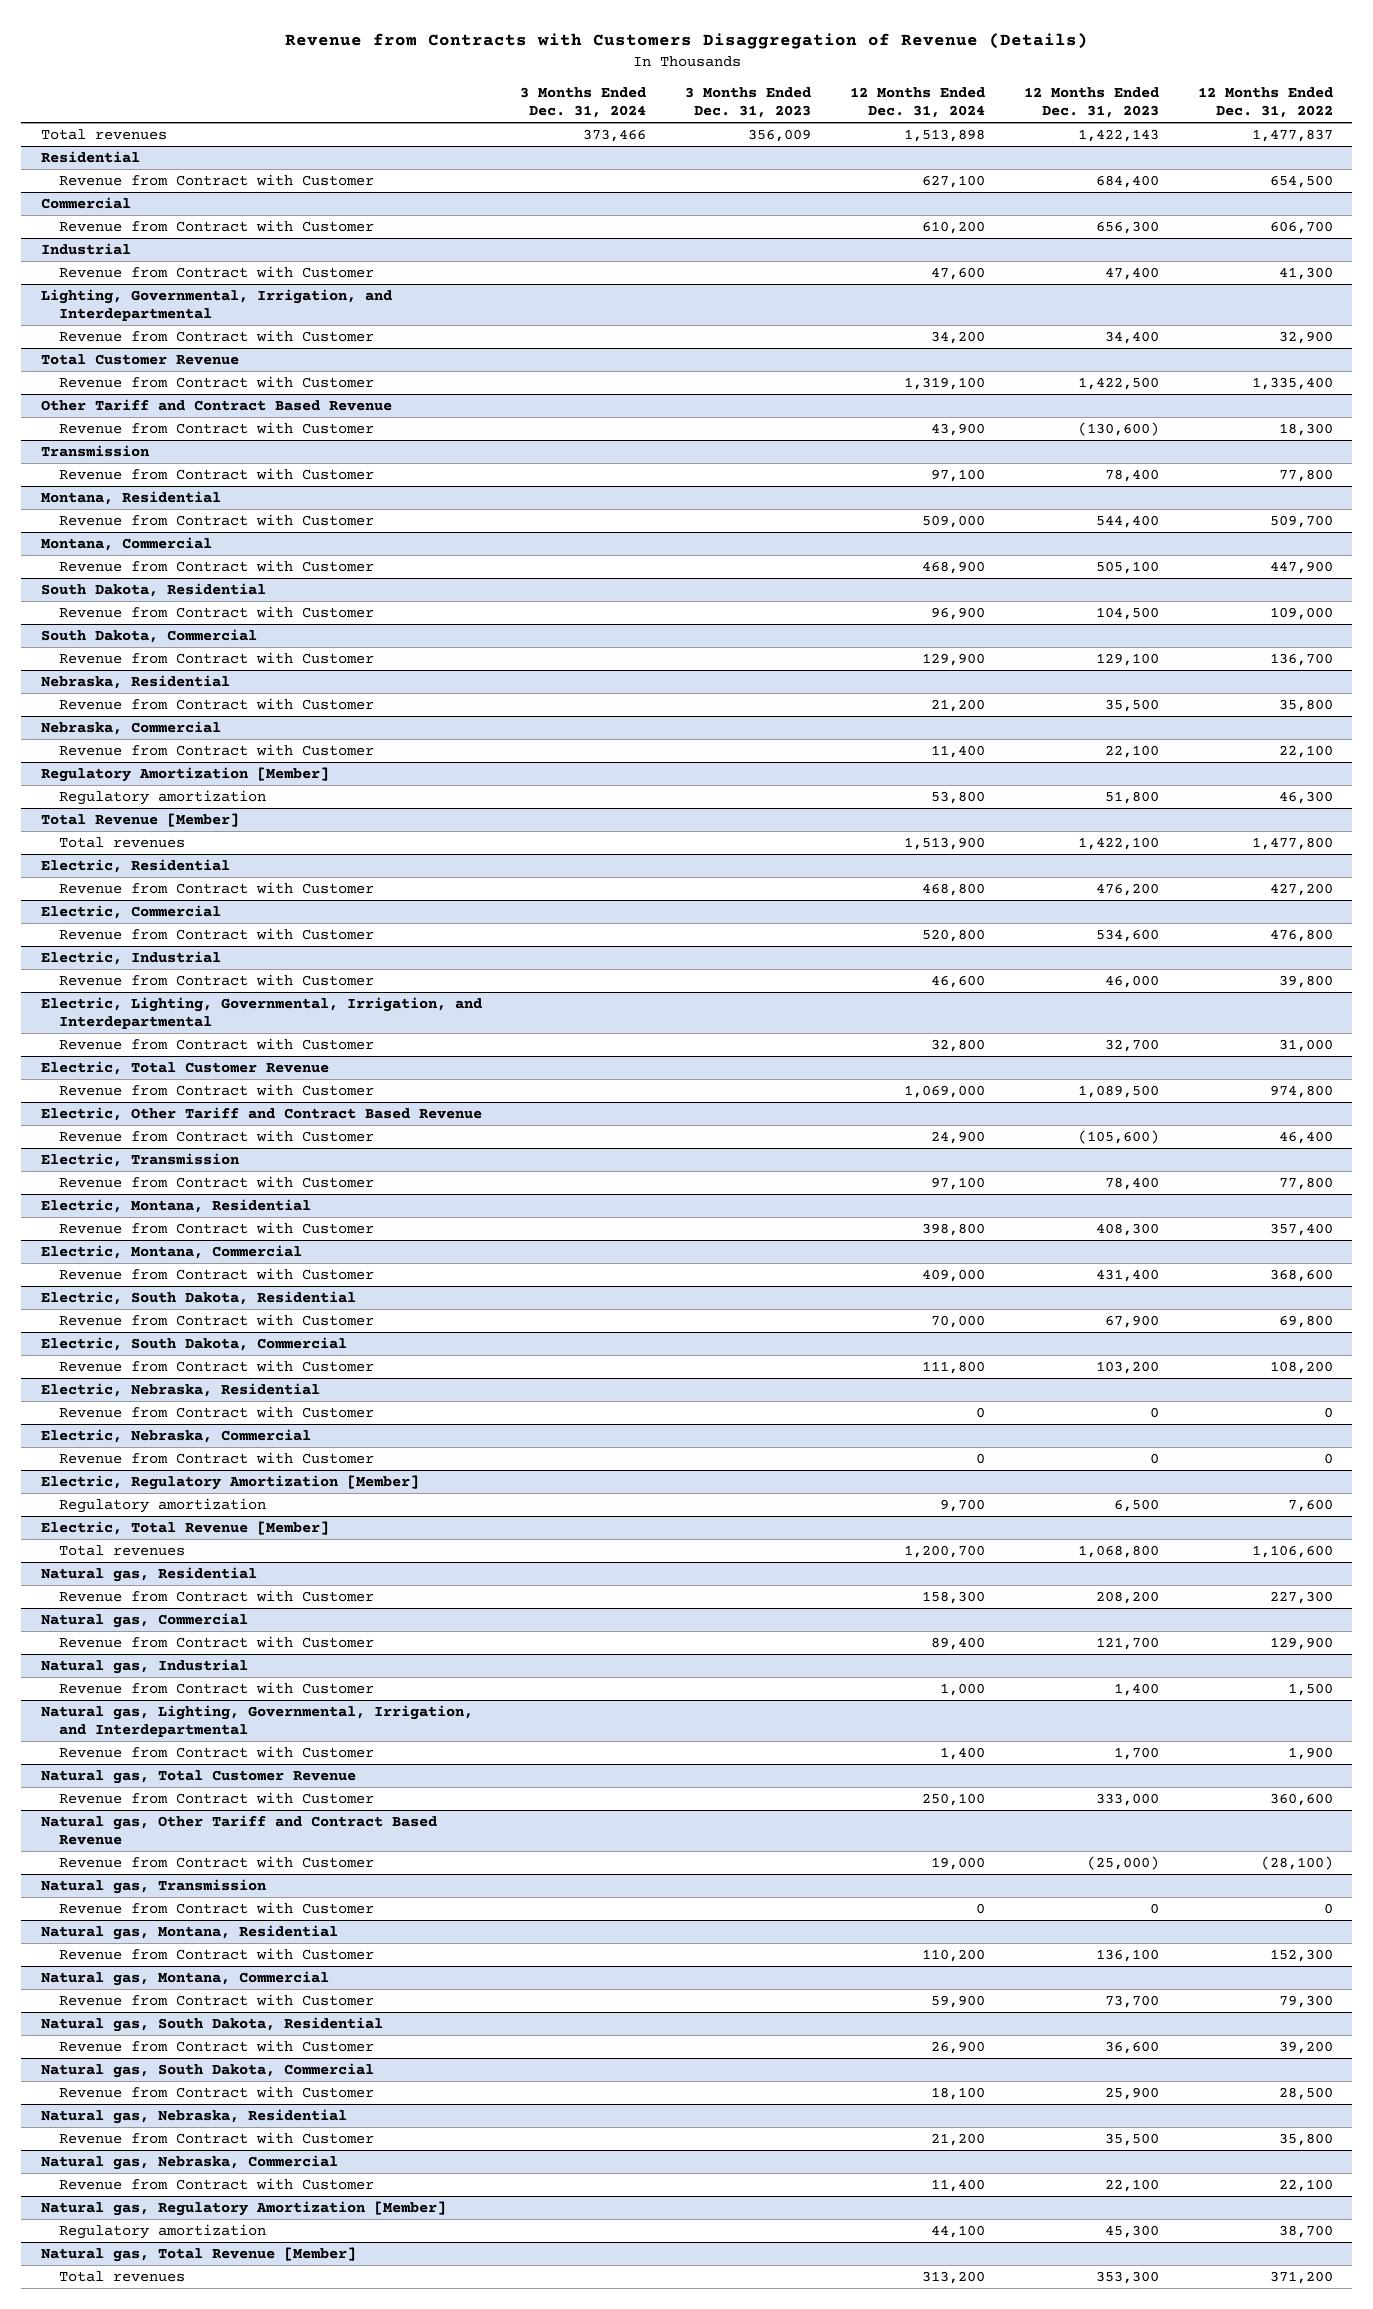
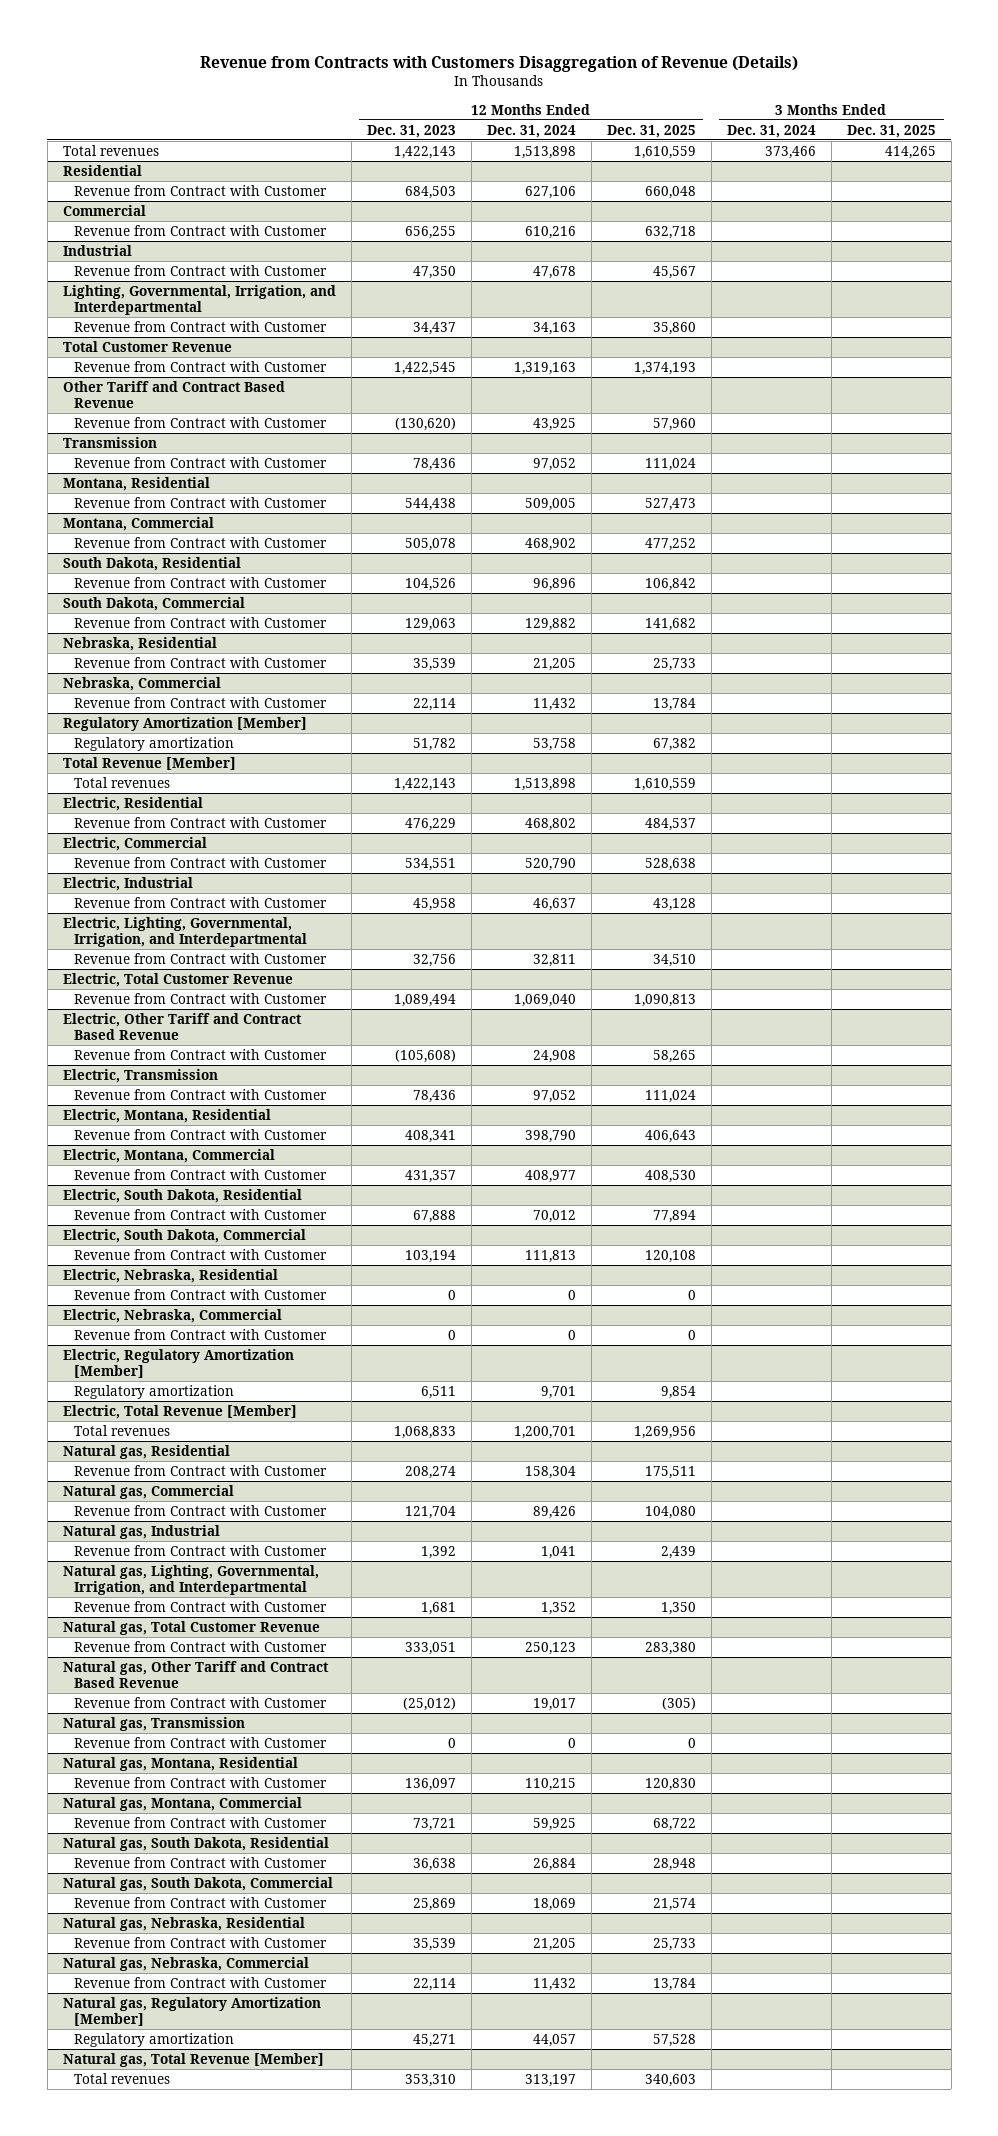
[685,87,812,119] 3 Months Ended Dec. 31, 2023 -> none
[1197,87,1333,119] 12 Months Ended Dec. 31, 2022 -> none
none -> [606,124,696,138] Dec. 31, 2025
none -> [846,124,936,138] Dec. 31, 2025
[922,175,986,189] 627,100 -> [524,185,576,199] 627,106
[1095,175,1159,189] 684,400 -> [404,185,456,199] 684,503
[922,221,986,235] 610,200 -> [524,225,576,239] 610,216
[1095,221,1159,235] 656,300 -> [404,225,456,239] 656,255
[931,267,986,281] 47,600 -> [532,265,576,279] 47,678
[1104,267,1159,281] 47,400 -> [412,265,456,279] 47,350
[931,331,986,345] 34,200 -> [532,321,576,335] 34,163
[1104,331,1159,345] 34,400 -> [412,321,456,335] 34,437
[904,377,986,391] 1,319,100 -> [513,361,576,375] 1,319,163
[1077,377,1159,391] 1,422,500 -> [393,361,456,375] 1,422,545
[931,423,986,437] 43,900 -> [532,417,576,431] 43,925
[1077,422,1159,437] (130,600) -> [394,416,456,431] (130,620)
[931,469,986,483] 97,100 -> [532,457,576,471] 97,052
[1104,469,1159,483] 78,400 -> [412,457,456,471] 78,436
[922,515,986,529] 509,000 -> [524,497,576,511] 509,005
[1095,515,1159,529] 544,400 -> [404,497,456,511] 544,438
[922,561,986,575] 468,900 -> [524,537,576,551] 468,902
[1095,561,1159,575] 505,100 -> [404,537,456,551] 505,078
[931,607,986,621] 96,900 -> [532,577,576,591] 96,896
[1095,607,1159,621] 104,500 -> [404,577,456,591] 104,526
[922,653,986,667] 129,900 -> [524,617,576,631] 129,882
[1095,653,1159,667] 129,100 -> [404,617,456,631] 129,063
[931,699,986,713] 21,200 -> [532,657,576,671] 21,205
[1104,699,1159,713] 35,500 -> [412,657,456,671] 35,539
[931,745,986,759] 11,400 -> [532,697,576,711] 11,432
[1104,745,1159,759] 22,100 -> [412,697,456,711] 22,114
[931,791,986,805] 53,800 -> [532,737,576,751] 53,758
[1104,791,1159,805] 51,800 -> [412,737,456,751] 51,782
[904,837,986,851] 1,513,900 -> [513,777,576,791] 1,513,898
[1077,837,1159,851] 1,422,100 -> [393,777,456,791] 1,422,143
[922,883,986,897] 468,800 -> [524,817,576,831] 468,802
[1095,883,1159,897] 476,200 -> [404,817,456,831] 476,229
[922,929,986,943] 520,800 -> [524,857,576,871] 520,790
[1095,929,1159,943] 534,600 -> [404,857,456,871] 534,551
[931,975,986,989] 46,600 -> [532,897,576,911] 46,637
[1104,975,1159,989] 46,000 -> [412,897,456,911] 45,958
[931,1039,986,1053] 32,800 -> [532,953,576,967] 32,811
[1104,1039,1159,1053] 32,700 -> [412,953,456,967] 32,756
[904,1085,986,1099] 1,069,000 -> [513,993,576,1007] 1,069,040
[1077,1085,1159,1099] 1,089,500 -> [393,993,456,1007] 1,089,494
[931,1131,986,1145] 24,900 -> [532,1049,576,1063] 24,908
[1077,1130,1159,1145] (105,600) -> [394,1048,456,1063] (105,608)
[931,1177,986,1191] 97,100 -> [532,1089,576,1103] 97,052
[1104,1177,1159,1191] 78,400 -> [412,1089,456,1103] 78,436
[922,1223,986,1237] 398,800 -> [524,1129,576,1143] 398,790
[1095,1223,1159,1237] 408,300 -> [404,1129,456,1143] 408,341
[922,1269,986,1283] 409,000 -> [524,1169,576,1183] 408,977
[1095,1269,1159,1283] 431,400 -> [404,1169,456,1183] 431,357
[931,1315,986,1329] 70,000 -> [532,1209,576,1223] 70,012
[1104,1315,1159,1329] 67,900 -> [412,1209,456,1223] 67,888
[922,1361,986,1375] 111,800 -> [524,1249,576,1263] 111,813
[1095,1361,1159,1375] 103,200 -> [404,1249,456,1263] 103,194
[940,1499,986,1513] 9,700 -> [540,1385,576,1399] 9,701
[1113,1499,1159,1513] 6,500 -> [420,1385,456,1399] 6,511
[904,1545,986,1559] 1,200,700 -> [513,1425,576,1439] 1,200,701
[1077,1545,1159,1559] 1,068,800 -> [393,1425,456,1439] 1,068,833
[922,1591,986,1605] 158,300 -> [524,1465,576,1479] 158,304
[1095,1591,1159,1605] 208,200 -> [404,1465,456,1479] 208,274
[931,1637,986,1651] 89,400 -> [532,1505,576,1519] 89,426
[1095,1637,1159,1651] 121,700 -> [404,1505,456,1519] 121,704
[940,1683,986,1697] 1,000 -> [540,1545,576,1559] 1,041
[1113,1683,1159,1697] 1,400 -> [420,1545,456,1559] 1,392
[940,1747,986,1761] 1,400 -> [540,1601,576,1615] 1,352
[1113,1747,1159,1761] 1,700 -> [420,1601,456,1615] 1,681
[922,1793,986,1807] 250,100 -> [524,1641,576,1655] 250,123
[1095,1793,1159,1807] 333,000 -> [404,1641,456,1655] 333,051
[931,1857,986,1871] 19,000 -> [532,1697,576,1711] 19,017
[1086,1856,1159,1871] (25,000) -> [402,1696,456,1711] (25,012)
[922,1949,986,1963] 110,200 -> [524,1777,576,1791] 110,215
[1095,1949,1159,1963] 136,100 -> [404,1777,456,1791] 136,097
[931,1995,986,2009] 59,900 -> [532,1817,576,1831] 59,925
[1104,1995,1159,2009] 73,700 -> [412,1817,456,1831] 73,721
[931,2041,986,2055] 26,900 -> [532,1857,576,1871] 26,884
[1104,2041,1159,2055] 36,600 -> [412,1857,456,1871] 36,638
[931,2087,986,2101] 18,100 -> [532,1897,576,1911] 18,069
[1104,2087,1159,2101] 25,900 -> [412,1897,456,1911] 25,869
[931,2133,986,2147] 21,200 -> [532,1937,576,1951] 21,205
[1104,2133,1159,2147] 35,500 -> [412,1937,456,1951] 35,539
[931,2179,986,2193] 11,400 -> [532,1977,576,1991] 11,432
[1104,2179,1159,2193] 22,100 -> [412,1977,456,1991] 22,114
[931,2225,986,2239] 44,100 -> [532,2033,576,2047] 44,057
[1104,2225,1159,2239] 45,300 -> [412,2033,456,2047] 45,271
[922,2271,986,2285] 313,200 -> [524,2073,576,2087] 313,197
[1095,2271,1159,2285] 353,300 -> [404,2073,456,2087] 353,310

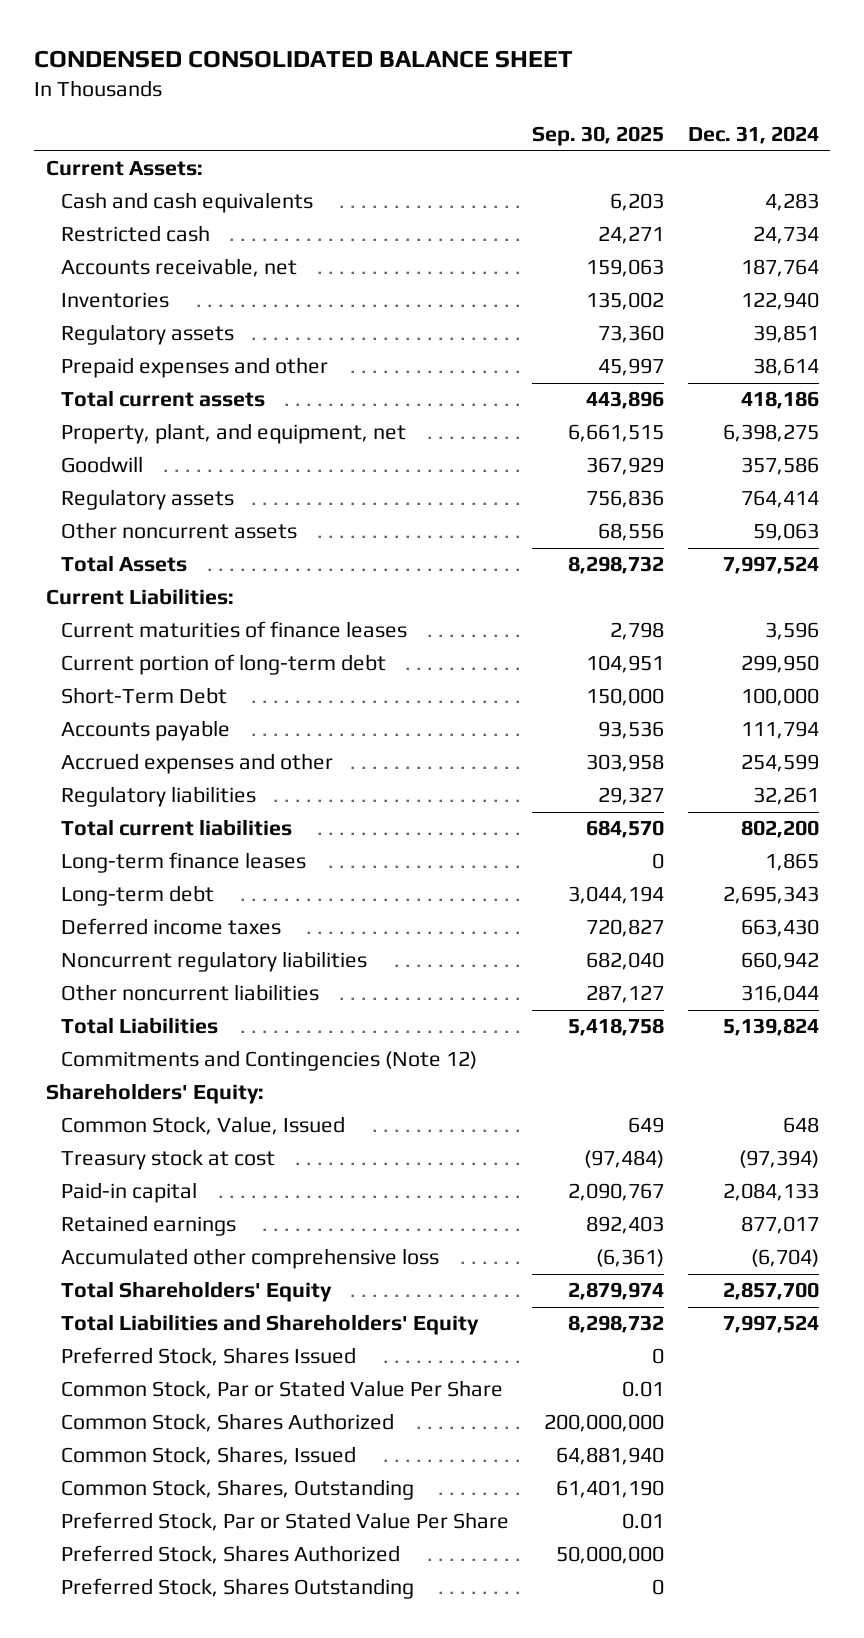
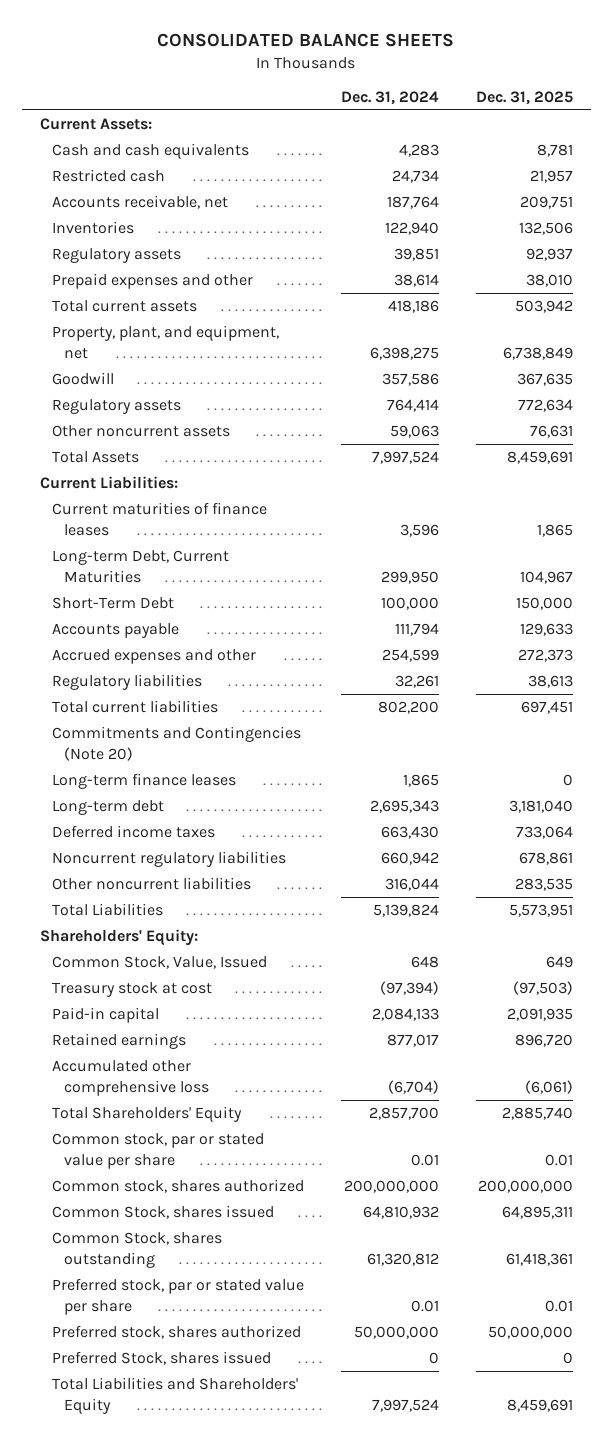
[34,50,574,69] CONDENSED CONSOLIDATED BALANCE SHEET -> [157,33,455,48] CONSOLIDATED BALANCE SHEETS
[532,126,665,147] Sep. 30, 2025 -> none
none -> [475,90,573,105] Dec. 31, 2025
[61,654,387,676] Current portion of long-term debt -> [51,550,229,583] Long-term Debt, Current Maturities
none -> [51,726,301,761] Commitments and Contingencies (Note 20)
[61,1050,478,1072] Commitments and Contingencies (Note 12) -> none
none -> [51,1133,264,1169] Common stock, par or stated value per share
none -> [51,1179,304,1194] Common stock, shares authorized
none -> [51,1205,274,1220] Common Stock, shares issued
none -> [51,1232,222,1268] Common Stock, shares outstanding
none -> [51,1278,304,1315] Preferred stock, par or stated value per share
none -> [51,1325,301,1340] Preferred stock, shares authorized
none -> [51,1351,271,1366] Preferred Stock, shares issued
[61,1347,357,1367] Preferred Stock, Shares Issued -> none
[61,1380,504,1400] Common Stock, Par or Stated Value Per Share -> none
[61,1413,395,1433] Common Stock, Shares Authorized -> none
[61,1446,357,1466] Common Stock, Shares, Issued -> none
[61,1479,415,1501] Common Stock, Shares, Outstanding -> none
[61,1512,510,1532] Preferred Stock, Par or Stated Value Per Share -> none
[61,1545,401,1565] Preferred Stock, Shares Authorized -> none
[61,1578,415,1600] Preferred Stock, Shares Outstanding -> none

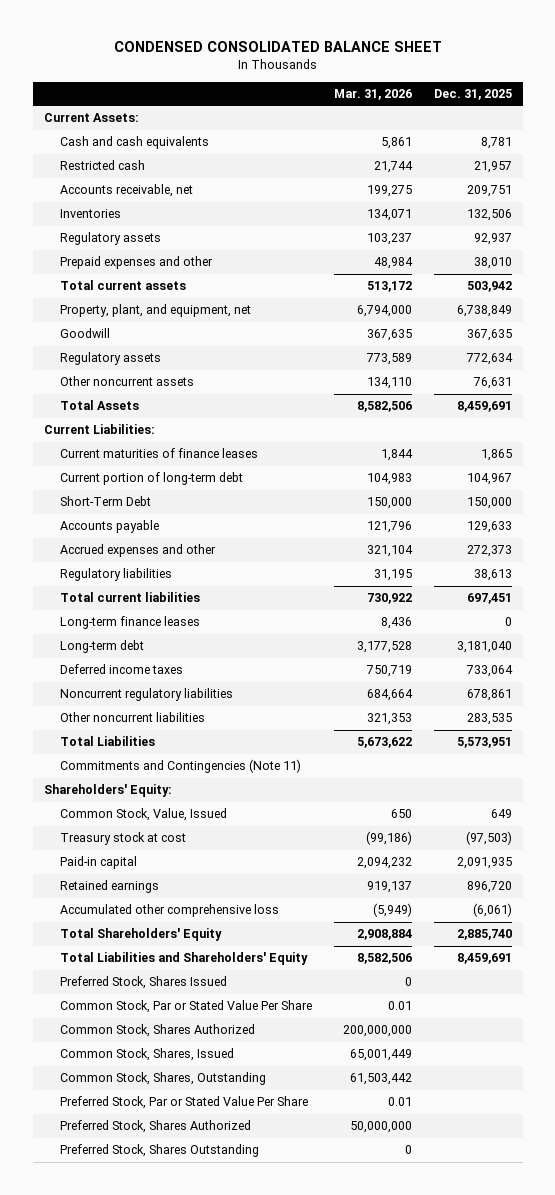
[157,33,455,48] CONSOLIDATED BALANCE SHEETS -> [113,41,442,53] CONDENSED CONSOLIDATED BALANCE SHEET
[340,90,439,105] Dec. 31, 2024 -> none
none -> [333,88,412,100] Mar. 31, 2026
[51,550,229,583] Long-term Debt, Current Maturities -> [60,472,244,486] Current portion of long-term debt
[51,726,301,761] Commitments and Contingencies (Note 20) -> none
none -> [60,759,302,774] Commitments and Contingencies (Note 11)
[51,1133,264,1169] Common stock, par or stated value per share -> none
[51,1179,304,1194] Common stock, shares authorized -> none
[51,1205,274,1220] Common Stock, shares issued -> none
[51,1232,222,1268] Common Stock, shares outstanding -> none
[51,1278,304,1315] Preferred stock, par or stated value per share -> none
[51,1325,301,1340] Preferred stock, shares authorized -> none
[51,1351,271,1366] Preferred Stock, shares issued -> none
none -> [60,976,228,990] Preferred Stock, Shares Issued
none -> [60,1000,313,1014] Common Stock, Par or Stated Value Per Share
none -> [60,1024,256,1038] Common Stock, Shares Authorized
none -> [60,1048,235,1062] Common Stock, Shares, Issued
none -> [60,1072,267,1086] Common Stock, Shares, Outstanding
none -> [60,1096,309,1110] Preferred Stock, Par or Stated Value Per Share
none -> [60,1120,252,1134] Preferred Stock, Shares Authorized
none -> [60,1144,260,1158] Preferred Stock, Shares Outstanding

